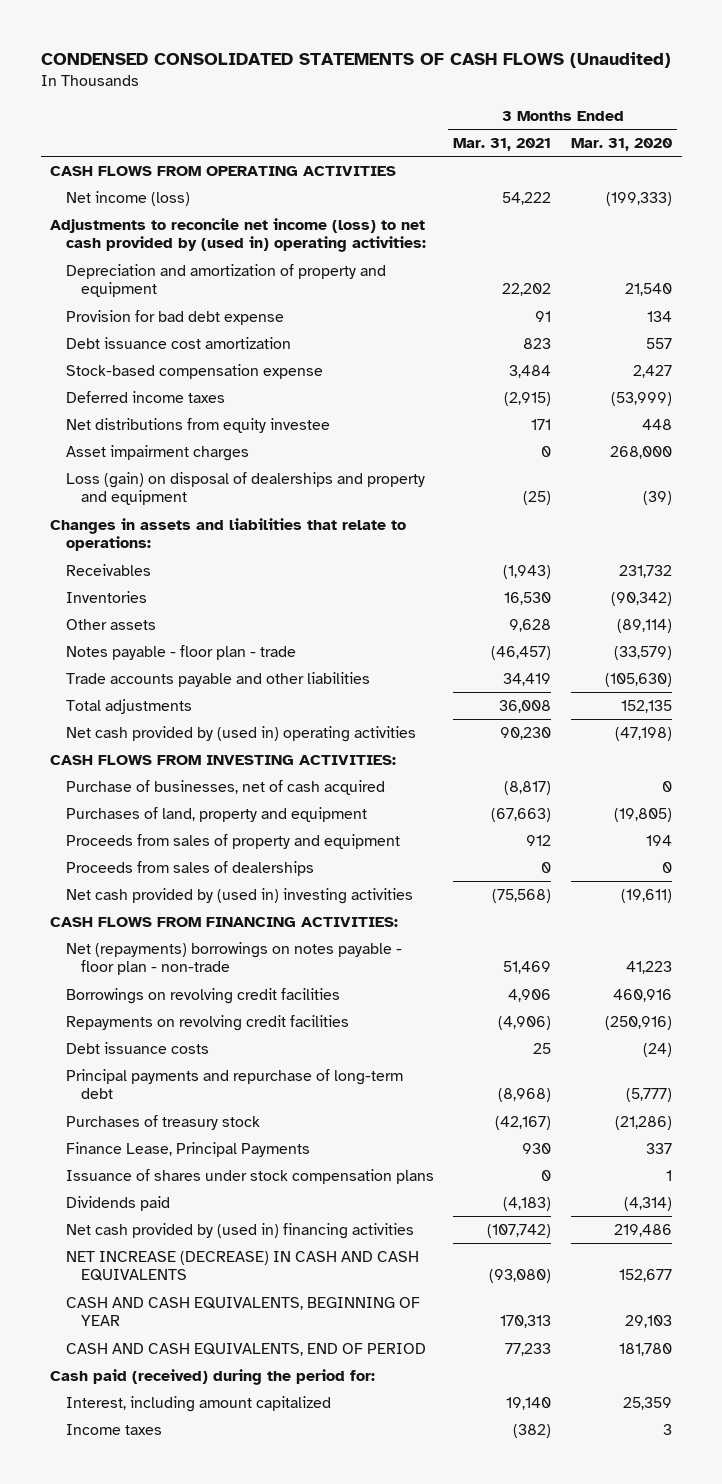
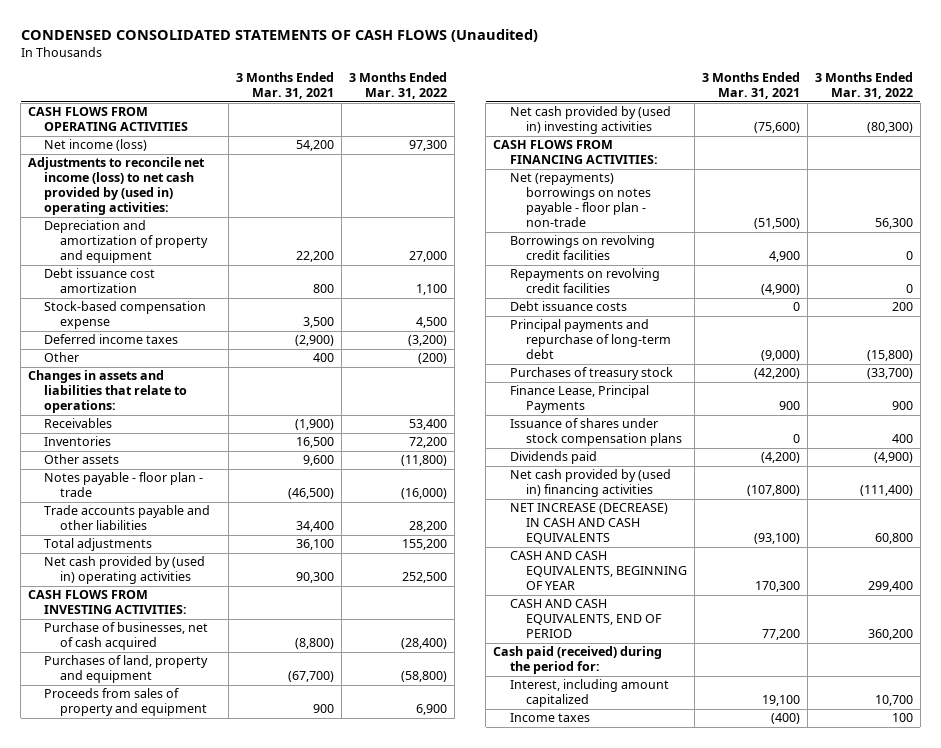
[570,138,672,152] Mar. 31, 2020 -> none
none -> [349,72,448,100] 3 Months Ended Mar. 31, 2022
[502,191,552,205] 54,222 -> [296,140,335,152] 54,200
[65,309,284,325] Provision for bad debt expense -> none
[65,417,330,433] Net distributions from equity investee -> none
[65,444,249,461] Asset impairment charges -> none
[65,471,425,506] Loss (gain) on disposal of dealerships and property and equipment -> none
[502,283,552,297] 22,202 -> [296,251,335,263] 22,200
[523,337,552,349] 823 -> [313,284,335,294] 800
[509,364,552,378] 3,484 -> [303,317,335,329] 3,500
[504,391,552,406] (2,915) -> [295,335,335,347] (2,900)
none -> [44,352,80,363] Other
[503,564,552,579] (1,943) -> [295,419,335,431] (1,900)
[504,591,552,605] 16,530 -> [296,437,335,449] 16,500
[509,618,552,632] 9,628 -> [303,455,335,467] 9,600
[491,645,552,660] (46,457) -> [288,488,335,500] (46,500)
[503,672,552,686] 34,419 -> [296,521,335,533] 34,400
[499,699,552,713] 36,008 -> [296,539,335,551] 36,100
[500,726,552,740] 90,230 -> [296,572,335,584] 90,300
[65,860,314,876] Proceeds from sales of dealerships -> none
[504,780,552,795] (8,817) -> [295,638,335,650] (8,800)
[491,807,552,822] (67,663) -> [288,671,335,683] (67,700)
[526,834,552,846] 912 -> [313,704,335,714] 900
[492,888,552,903] (75,568) -> [753,122,800,134] (75,600)
[503,961,552,975] 51,469 -> [753,217,800,229] (51,500)
[508,988,552,1002] 4,906 -> [768,251,800,263] 4,900
[498,1015,552,1030] (4,906) -> [760,284,800,296] (4,900)
[533,1042,552,1054] 25 -> [792,302,800,312] 0
[498,1088,552,1103] (8,968) -> [760,350,800,362] (9,000)
[495,1115,552,1130] (42,167) -> [753,368,800,380] (42,200)
[522,1142,552,1154] 930 -> [778,401,800,411] 900
[503,1196,552,1211] (4,183) -> [760,452,800,464] (4,200)
[487,1223,552,1238] (107,742) -> [746,485,800,497] (107,800)
[489,1269,552,1284] (93,080) -> [753,533,800,545] (93,100)
[500,1315,552,1329] 170,313 -> [754,581,800,593] 170,300
[505,1342,552,1356] 77,233 -> [761,629,800,641] 77,200
[506,1396,552,1410] 19,140 -> [761,695,800,707] 19,100
[513,1423,552,1438] (382) -> [770,713,800,725] (400)

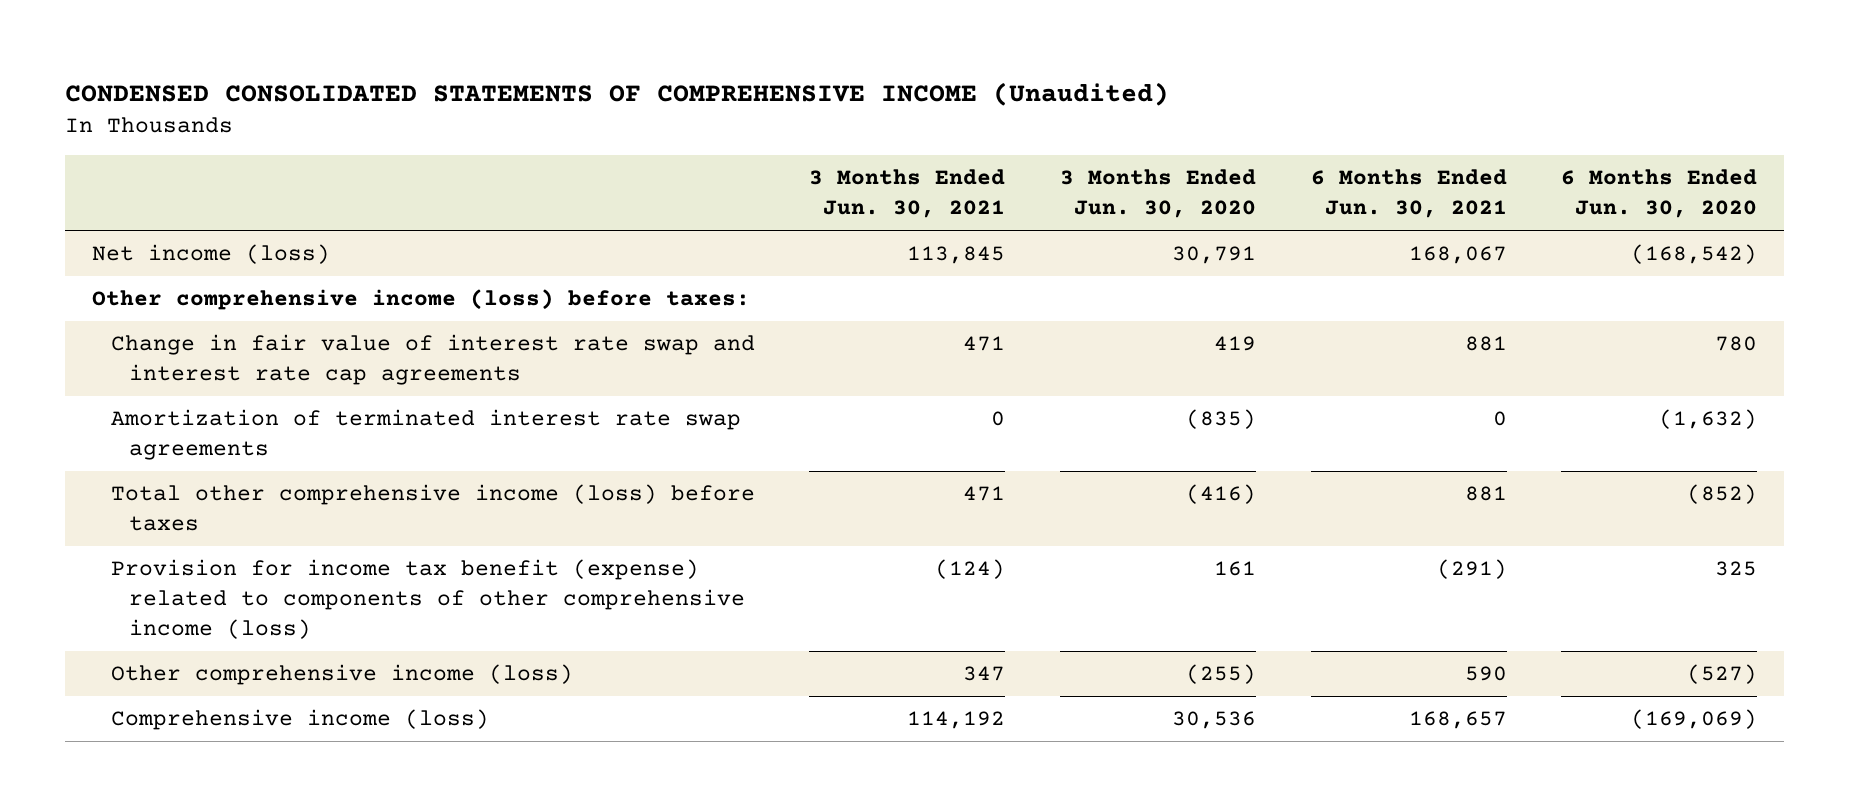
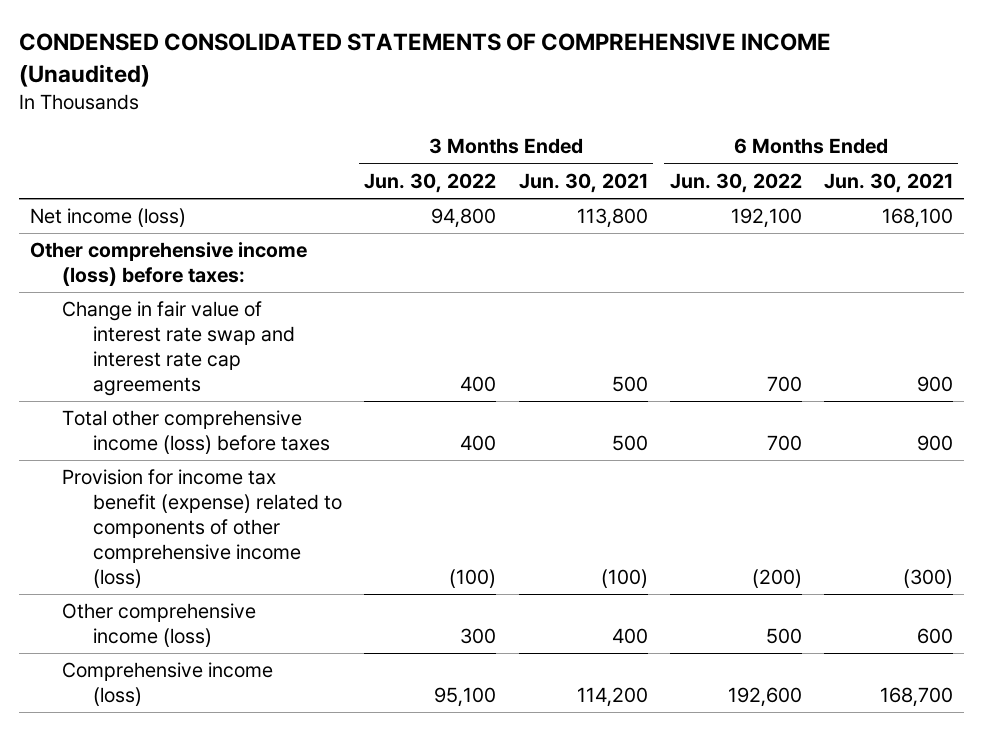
[1059,169,1256,218] 3 Months Ended Jun. 30, 2020 -> none
[1561,169,1758,218] 6 Months Ended Jun. 30, 2020 -> none
none -> [364,172,497,193] Jun. 30, 2022
none -> [669,172,802,193] Jun. 30, 2022
[907,246,1006,265] 113,845 -> [576,208,648,229] 113,800
[1408,246,1507,265] 168,067 -> [881,208,953,229] 168,100
[110,409,741,461] Amortization of terminated interest rate swap agreements -> none
[963,336,1006,352] 471 -> [611,376,648,393] 500
[1464,336,1507,352] 881 -> [916,376,953,393] 900
[963,486,1006,502] 471 -> [611,435,648,452] 500
[1464,486,1507,502] 881 -> [916,435,953,452] 900
[935,559,1006,580] (124) -> [600,568,648,588] (100)
[1436,559,1507,580] (291) -> [902,568,953,588] (300)
[963,666,1006,682] 347 -> [611,628,648,645] 400
[1464,666,1507,682] 590 -> [916,628,953,645] 600
[907,711,1006,730] 114,192 -> [576,687,648,708] 114,200
[1408,711,1507,730] 168,657 -> [879,687,953,708] 168,700

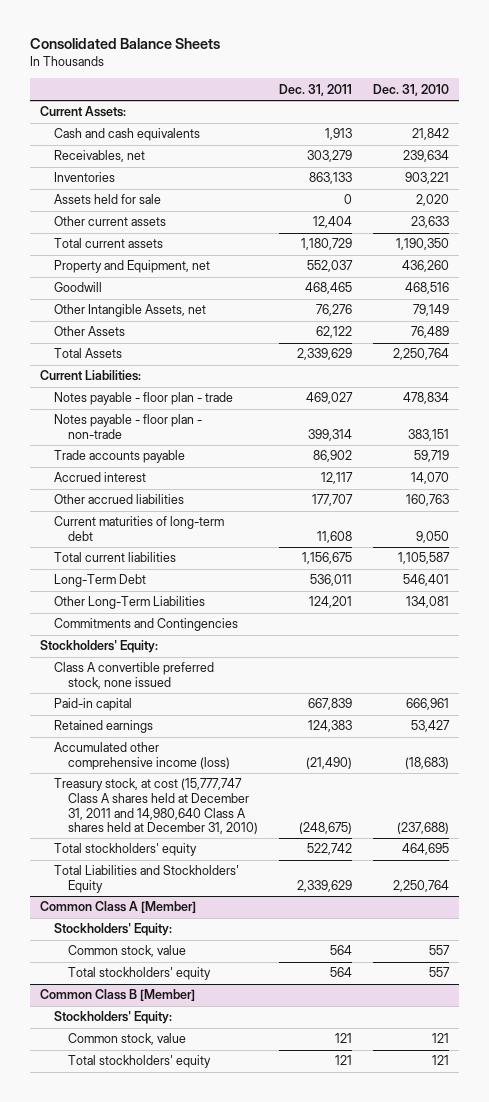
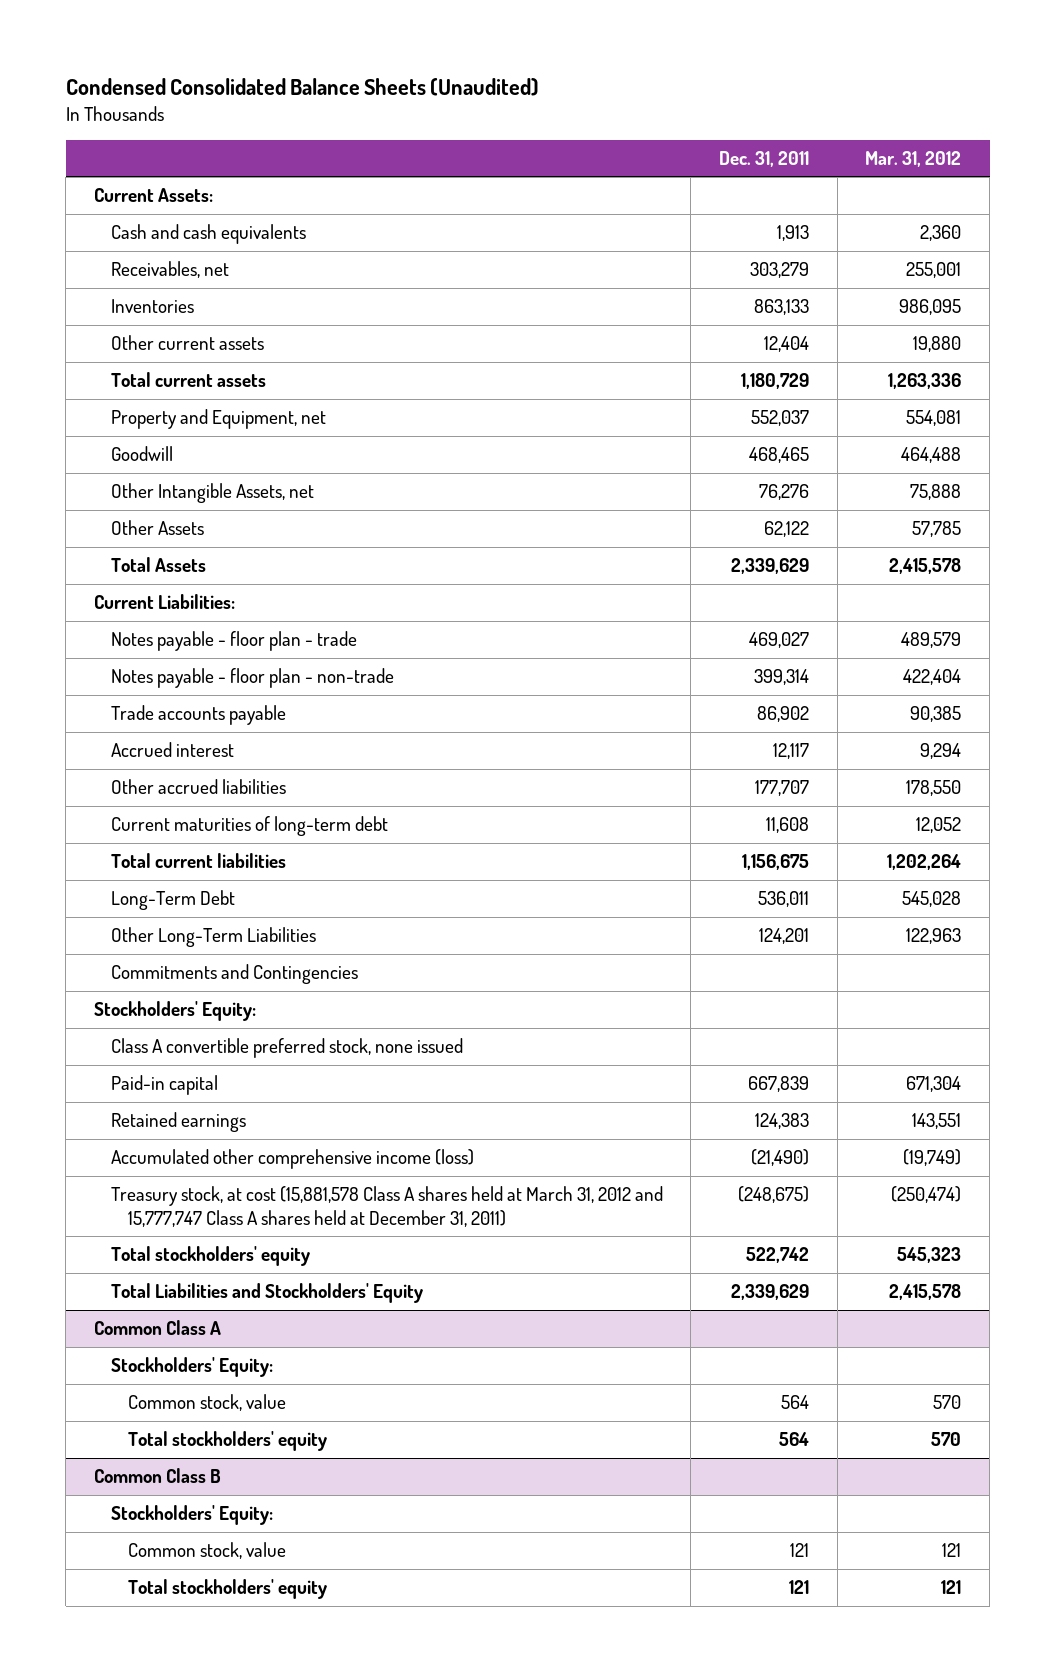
[29,38,220,50] Consolidated Balance Sheets -> [65,78,539,97] Condensed Consolidated Balance Sheets (Unaudited)
[372,83,449,96] Dec. 31, 2010 -> none
none -> [865,150,962,167] Mar. 31, 2012
[54,194,162,205] Assets held for sale -> none
[54,778,259,835] Treasury stock, at cost (15,777,747 Class A shares held at December 31, 2011 and 14,980,640 Class A shares held at December 31, 2010) -> [110,1186,663,1227] Treasury stock, at cost (15,881,578 Class A shares held at March 31, 2012 and 15,777,747 Class A shares held at December 31, 2011)
[39,901,196,914] Common Class A [Member] -> [93,1320,221,1336] Common Class A
[39,989,195,1002] Common Class B [Member] -> [93,1468,221,1484] Common Class B

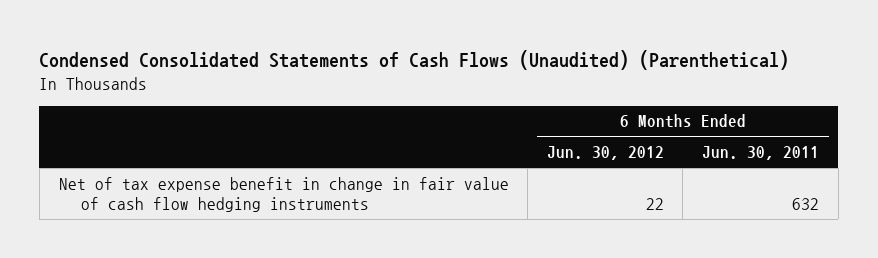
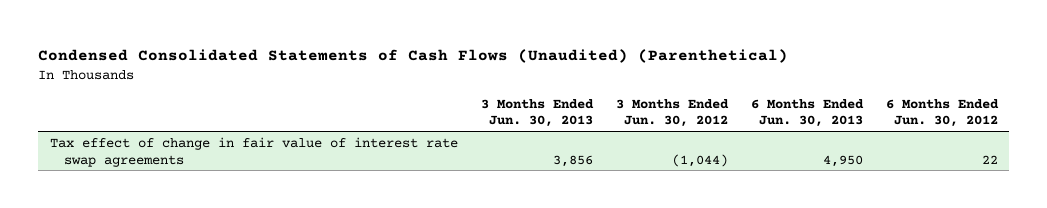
[702,146,820,161] Jun. 30, 2011 -> none
none -> [480,98,594,128] 3 Months Ended Jun. 30, 2013
none -> [615,98,729,128] 3 Months Ended Jun. 30, 2012
none -> [750,98,864,128] 6 Months Ended Jun. 30, 2013
[58,176,509,213] Net of tax expense benefit in change in fair value of cash flow hedging instruments -> [49,136,458,167] Tax effect of change in fair value of interest rate swap agreements

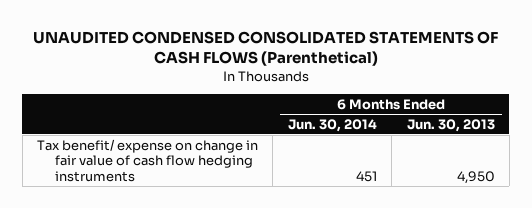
[38,48,789,63] Condensed Consolidated Statements of Cash Flows (Unaudited) (Parenthetical) -> [32,30,498,67] UNAUDITED CONDENSED CONSOLIDATED STATEMENTS OF CASH FLOWS (Parenthetical)
[480,98,594,128] 3 Months Ended Jun. 30, 2013 -> none
[615,98,729,128] 3 Months Ended Jun. 30, 2012 -> none
[885,98,999,128] 6 Months Ended Jun. 30, 2012 -> none
none -> [287,118,377,132] Jun. 30, 2014
[49,136,458,167] Tax effect of change in fair value of interest rate swap agreements -> [36,138,258,182] Tax benefit/ expense on change in fair value of cash flow hedging instruments

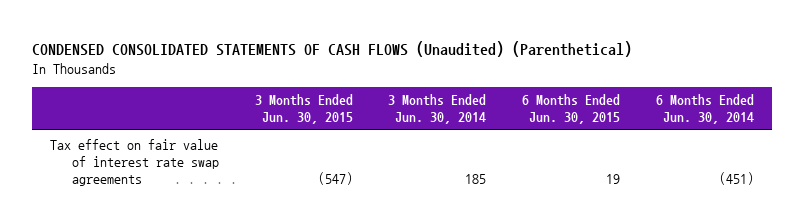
[32,30,498,67] UNAUDITED CONDENSED CONSOLIDATED STATEMENTS OF CASH FLOWS (Parenthetical) -> [31,40,632,57] CONDENSED CONSOLIDATED STATEMENTS OF CASH FLOWS (Unaudited) (Parenthetical)
[406,118,495,132] Jun. 30, 2013 -> none
none -> [254,94,353,125] 3 Months Ended Jun. 30, 2015
none -> [388,94,487,125] 3 Months Ended Jun. 30, 2014
none -> [522,94,621,125] 6 Months Ended Jun. 30, 2015
[36,138,258,182] Tax benefit/ expense on change in fair value of cash flow hedging instruments -> [49,138,219,186] Tax effect on fair value of interest rate swap agreements
[355,170,377,182] 451 -> [718,171,754,185] (451)

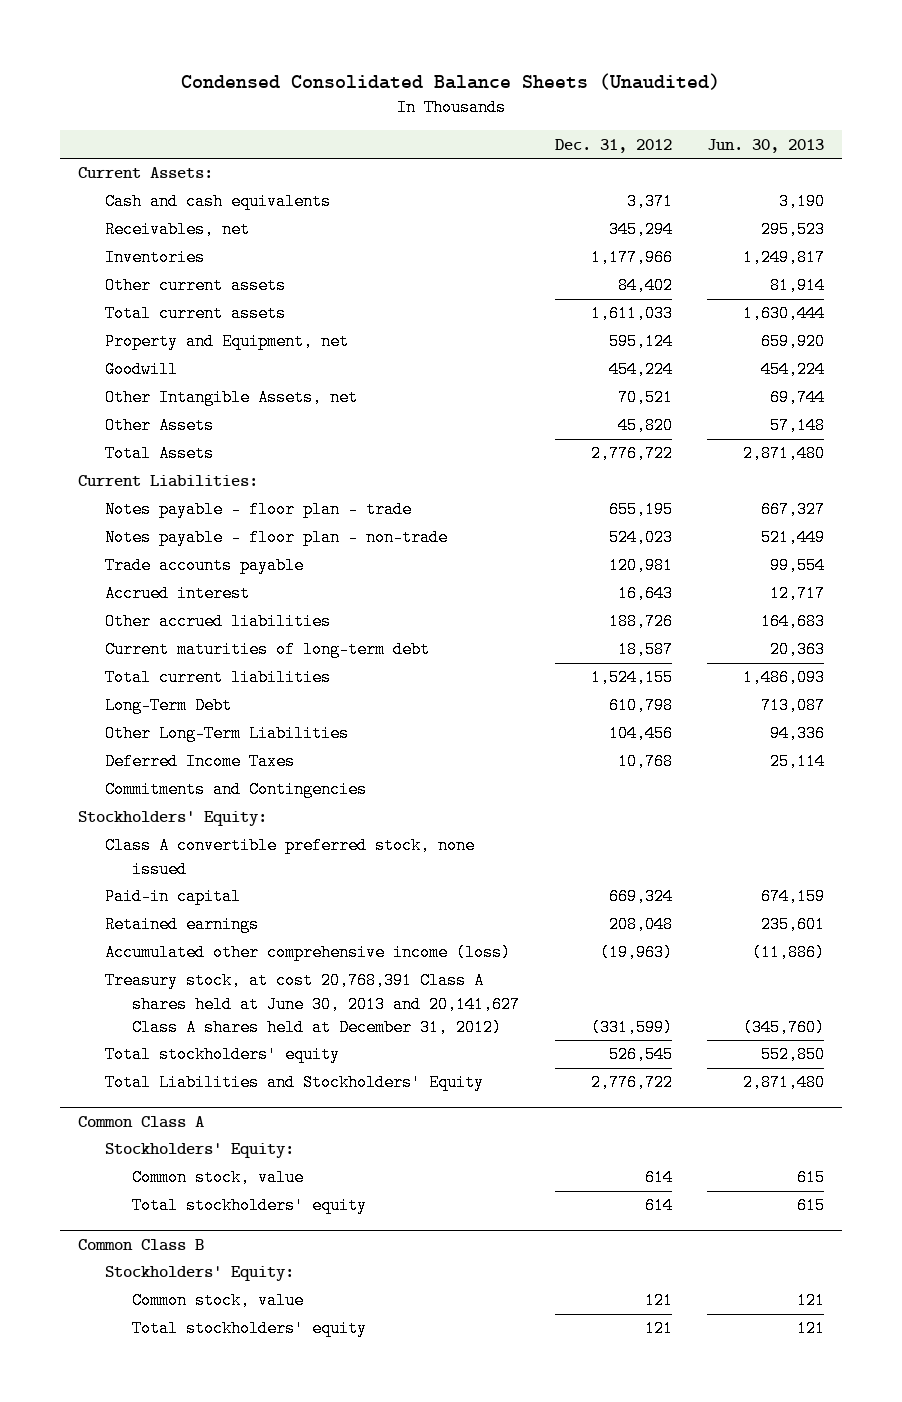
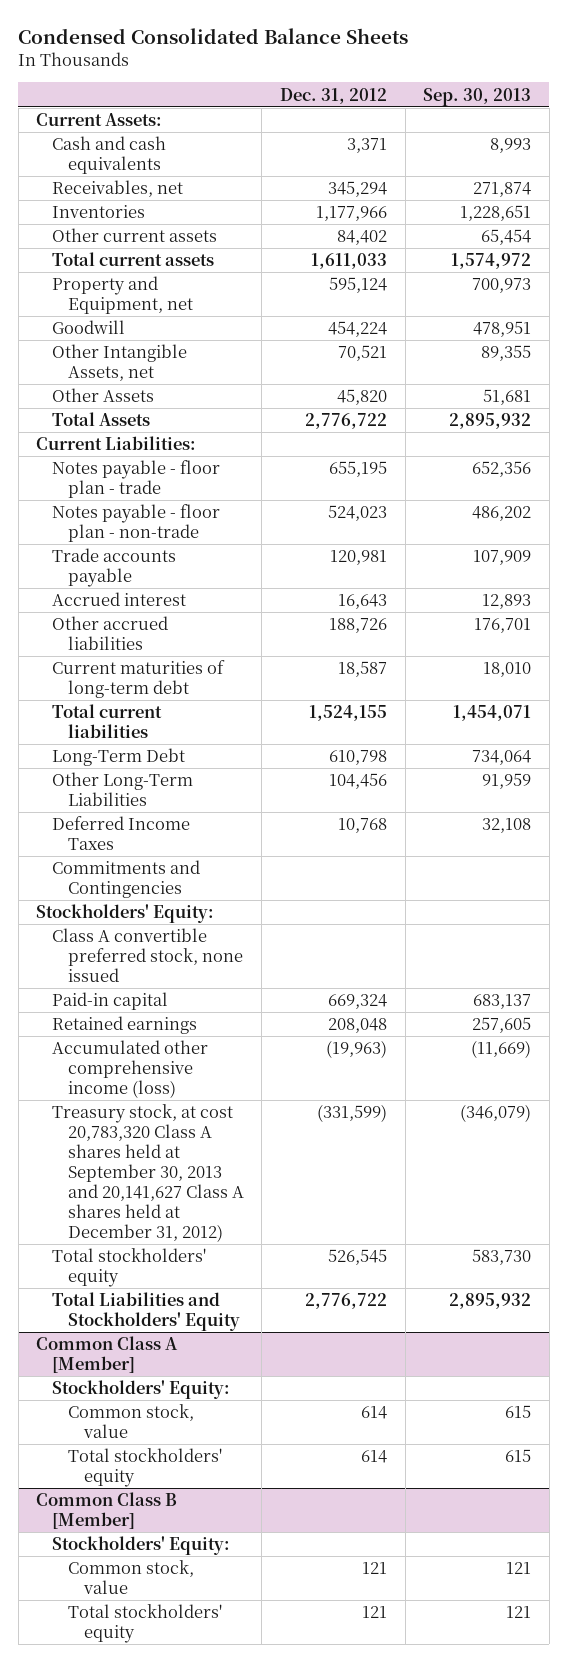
[180,73,720,91] Condensed Consolidated Balance Sheets (Unaudited) -> [18,27,409,44] Condensed Consolidated Balance Sheets
[706,138,824,153] Jun. 30, 2013 -> none
none -> [423,87,532,106] Sep. 30, 2013
[104,972,521,1036] Treasury stock, at cost 20,768,391 Class A shares held at June 30, 2013 and 20,141,627 Class A shares held at December 31, 2012) -> [51,1104,244,1243] Treasury stock, at cost 20,783,320 Class A shares held at September 30, 2013 and 20,141,627 Class A shares held at December 31, 2012)
[77,1116,204,1129] Common Class A -> [36,1336,179,1374] Common Class A [Member]
[77,1239,204,1252] Common Class B -> [36,1492,178,1530] Common Class B [Member]

